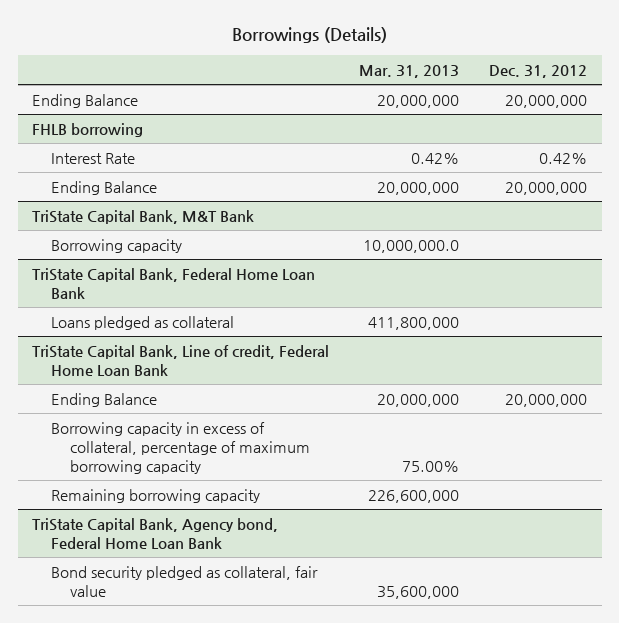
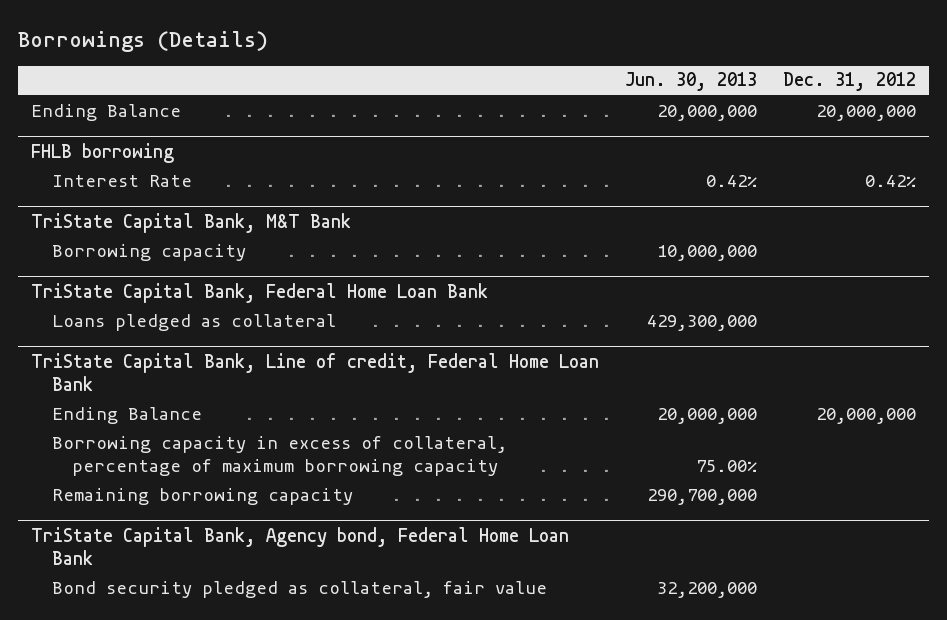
[359,64,460,78] Mar. 31, 2013 -> none
none -> [624,72,757,92] Jun. 30, 2013
[51,180,158,195] Ending Balance -> none

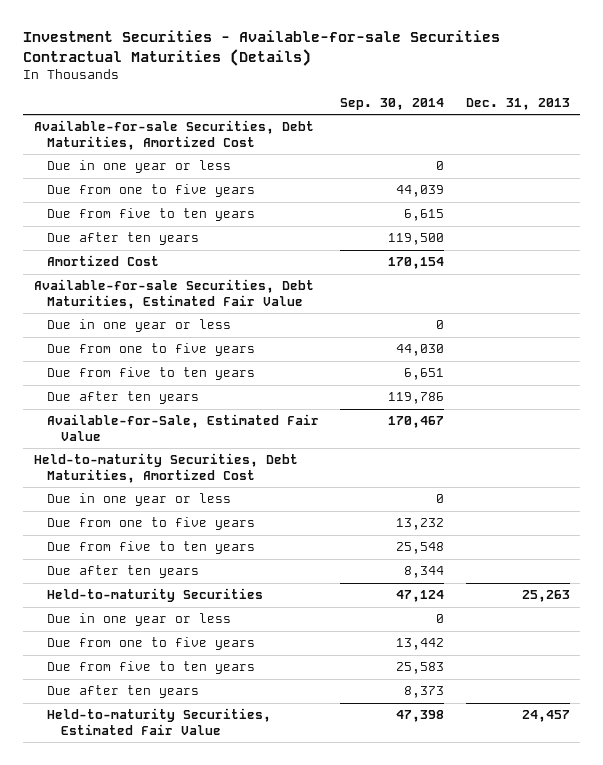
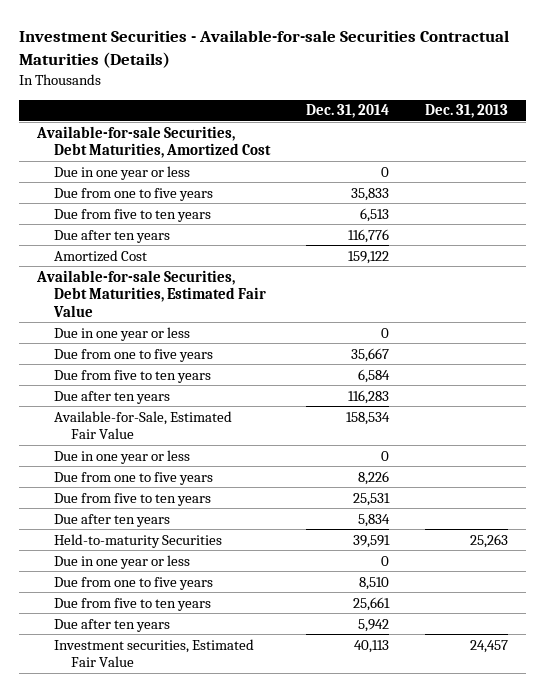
[340,98,445,111] Sep. 30, 2014 -> none
none -> [305,104,389,119] Dec. 31, 2014
[33,453,298,483] Held-to-maturity Securities, Debt Maturities, Amortized Cost -> none
[47,708,272,735] Held-to-maturity Securities, Estimated Fair Value -> [53,638,254,668] Investment securities, Estimated Fair Value

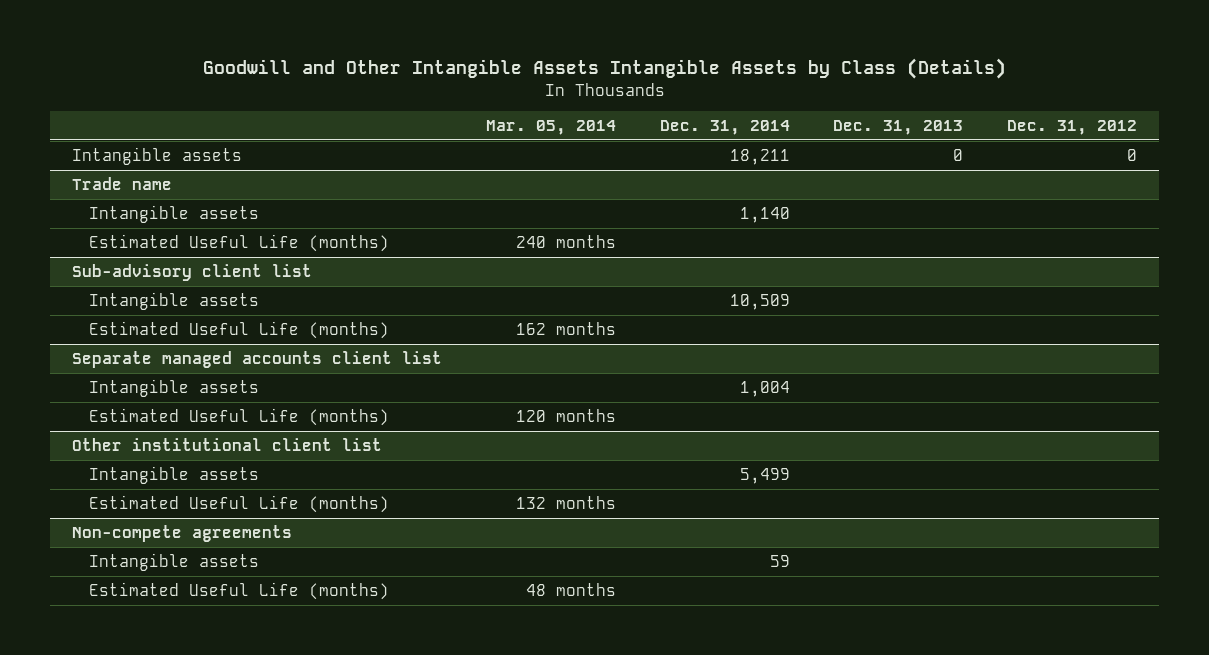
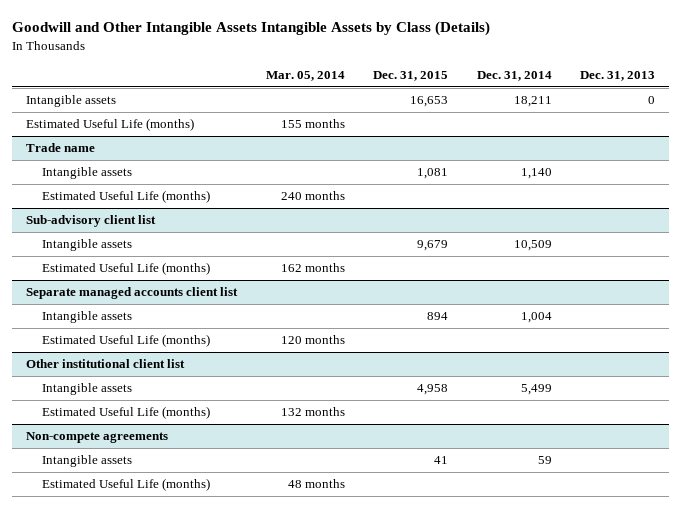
[1006,119,1137,135] Dec. 31, 2012 -> none
none -> [373,70,449,81] Dec. 31, 2015
none -> [26,118,195,132] Estimated Useful Life (months)

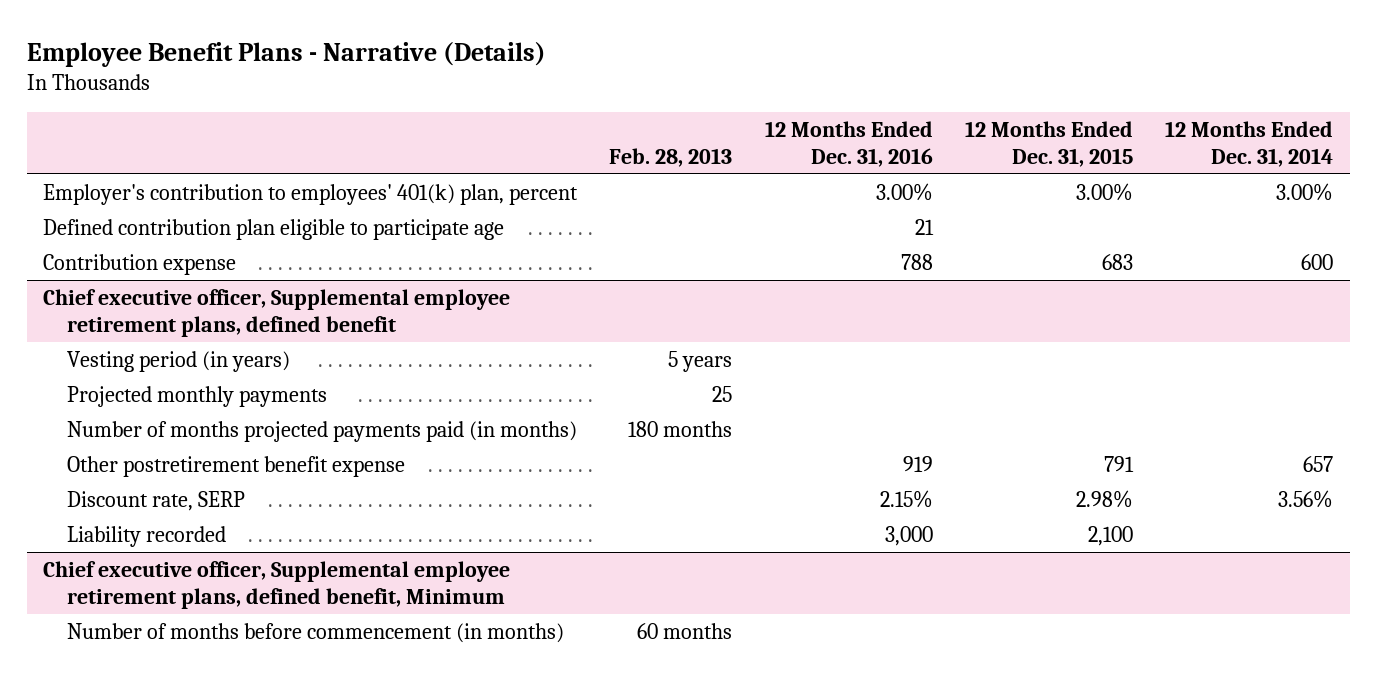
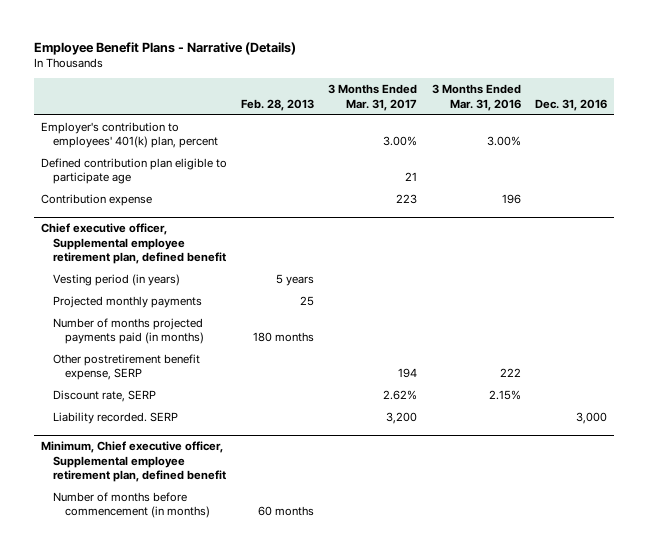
[764,121,933,167] 12 Months Ended Dec. 31, 2016 -> none
[965,121,1134,167] 12 Months Ended Dec. 31, 2015 -> none
[1165,121,1334,167] 12 Months Ended Dec. 31, 2014 -> none
none -> [328,84,418,111] 3 Months Ended Mar. 31, 2017
none -> [431,84,521,111] 3 Months Ended Mar. 31, 2016
none -> [535,98,608,111] Dec. 31, 2016
[42,289,510,337] Chief executive officer, Supplemental employee retirement plans, defined benefit -> [40,223,226,265] Chief executive officer, Supplemental employee retirement plan, defined benefit
[67,456,406,478] Other postretirement benefit expense -> [52,354,200,381] Other postretirement benefit expense, SERP
[67,526,227,548] Liability recorded -> [52,412,178,425] Liability recorded. SERP
[42,561,510,609] Chief executive officer, Supplemental employee retirement plans, defined benefit, Minimum -> [40,441,226,483] Minimum, Chief executive officer, Supplemental employee retirement plan, defined benefit

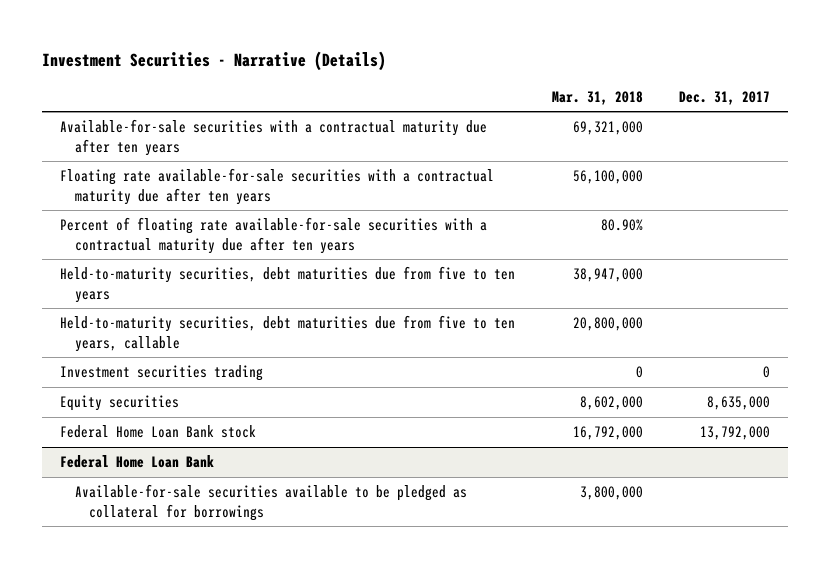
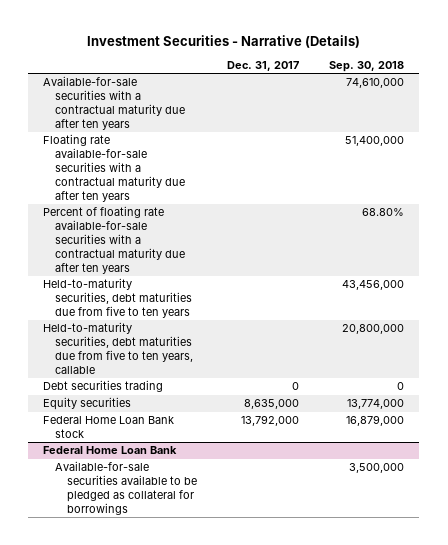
[551,90,643,105] Mar. 31, 2018 -> none
none -> [329,61,405,73] Sep. 30, 2018
[60,365,264,382] Investment securities trading -> [43,380,164,393] Debt securities trading

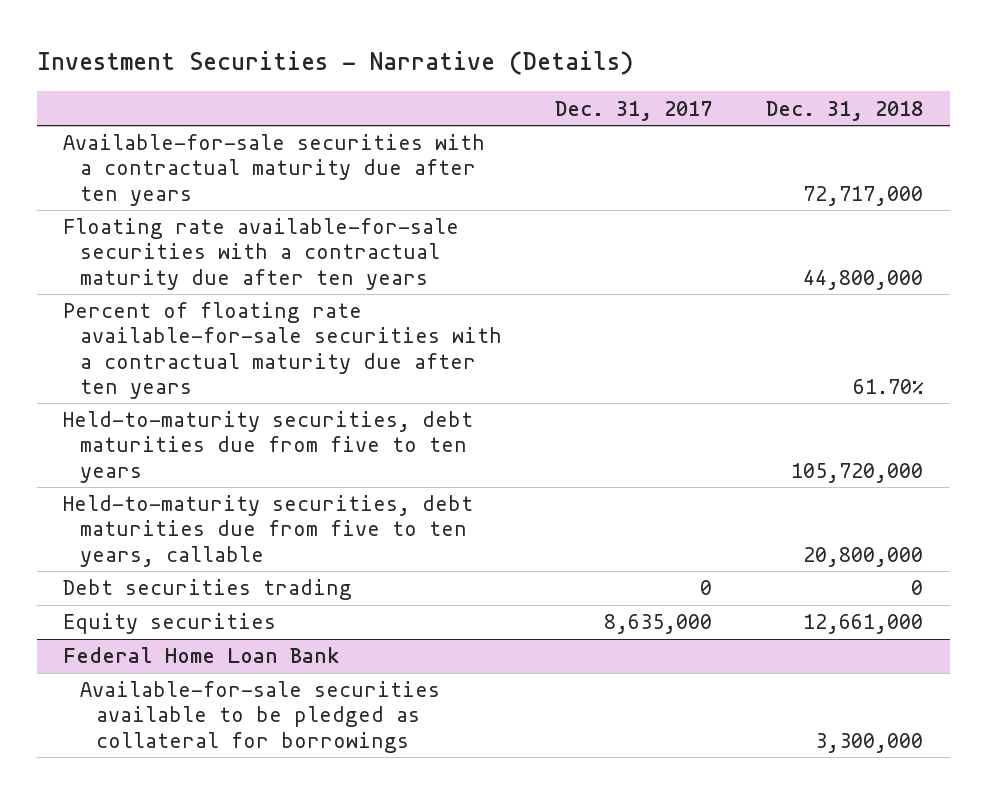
[329,61,405,73] Sep. 30, 2018 -> none
none -> [766,100,924,121] Dec. 31, 2018
[43,416,175,439] Federal Home Loan Bank stock -> none

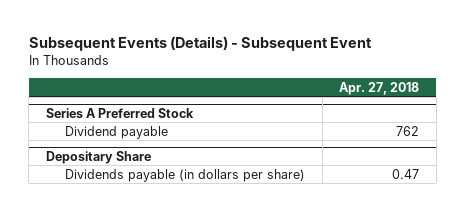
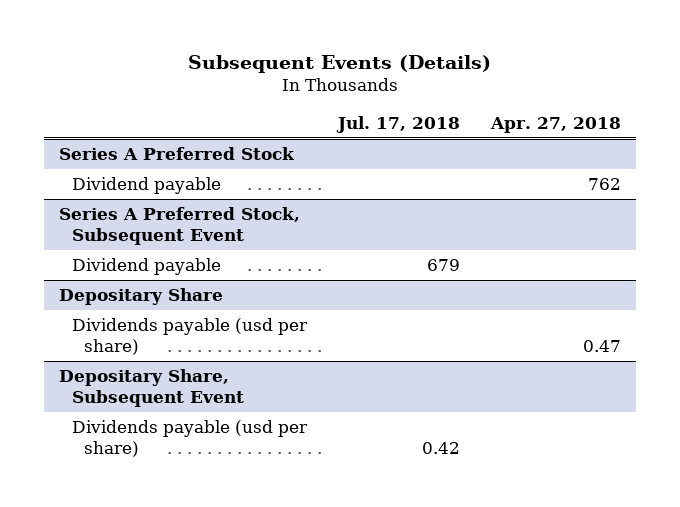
[28,36,372,52] Subsequent Events (Details) - Subsequent Event -> [188,55,492,74] Subsequent Events (Details)
none -> [335,115,460,133] Jul. 17, 2018
none -> [59,207,301,245] Series A Preferred Stock, Subsequent Event
none -> [71,258,221,276] Dividend payable
[65,168,306,182] Dividends payable (in dollars per share) -> [71,318,308,355] Dividends payable (usd per share)
none -> [59,369,244,407] Depositary Share, Subsequent Event
none -> [71,420,308,457] Dividends payable (usd per share)

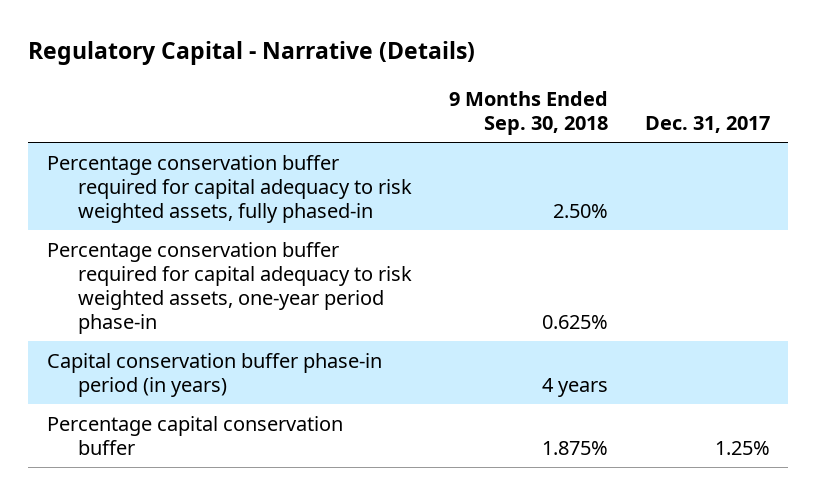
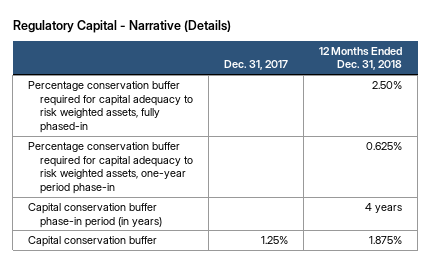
[449,91,609,136] 9 Months Ended Sep. 30, 2018 -> none
none -> [319,46,403,71] 12 Months Ended Dec. 31, 2018
[46,415,343,455] Percentage capital conservation buffer -> [28,235,158,247] Capital conservation buffer

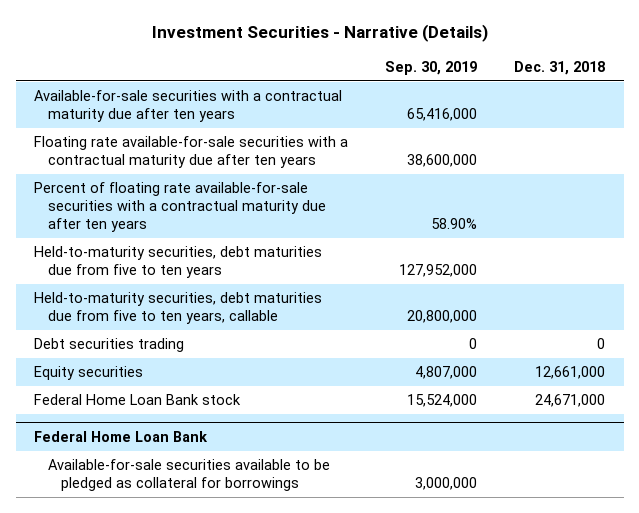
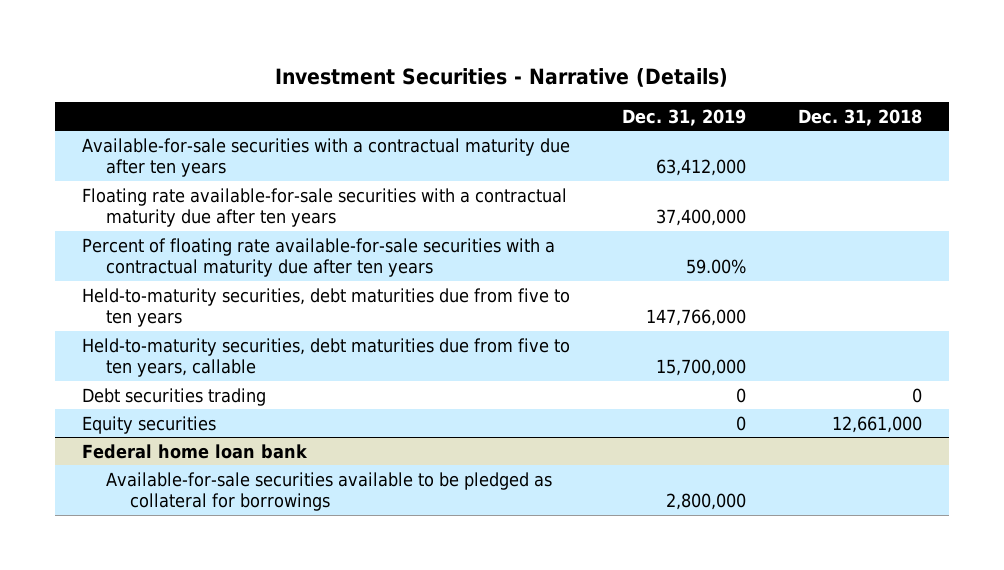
[385,61,478,76] Sep. 30, 2019 -> none
none -> [621,108,746,126] Dec. 31, 2019
[34,394,242,406] Federal Home Loan Bank stock -> none
[34,431,209,443] Federal Home Loan Bank -> [81,443,308,459] Federal home loan bank

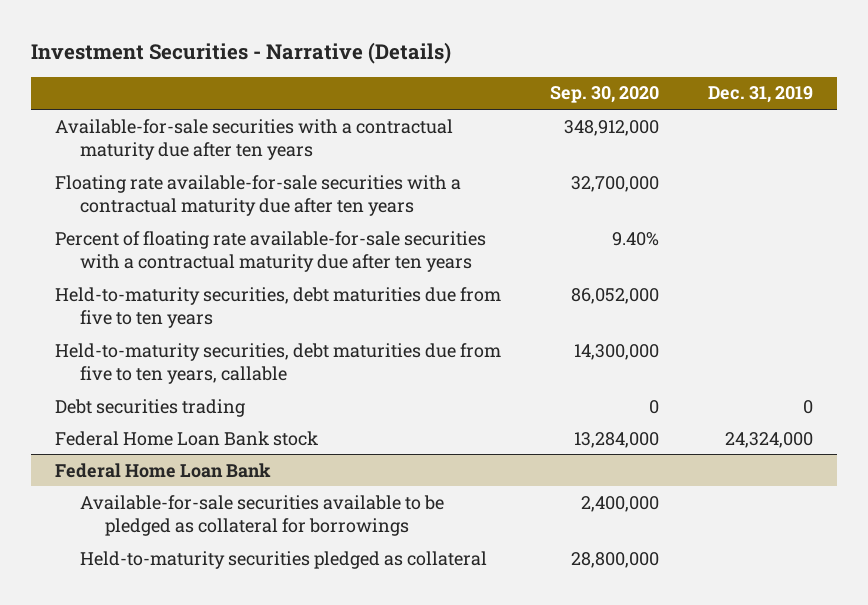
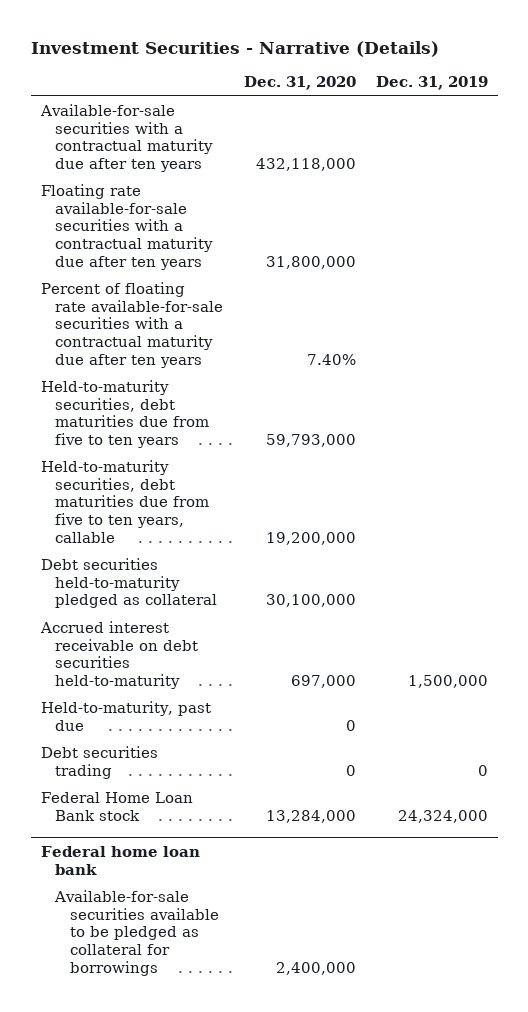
[549,86,659,104] Sep. 30, 2020 -> none
none -> [243,76,356,91] Dec. 31, 2020
none -> [40,558,218,609] Debt securities held-to-maturity pledged as collateral
none -> [39,621,199,690] Accrued interest receivable on debt securities held-to-maturity
none -> [40,701,211,731] Held-to-maturity, past due
[55,462,272,478] Federal Home Loan Bank -> [40,845,200,875] Federal home loan bank
[79,550,487,569] Held-to-maturity securities pledged as collateral -> none

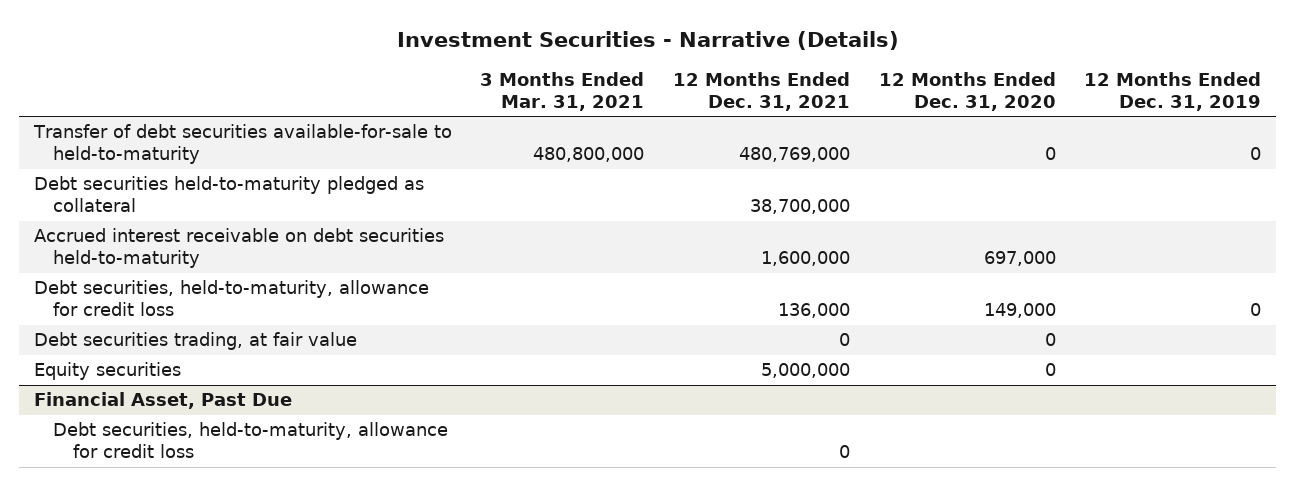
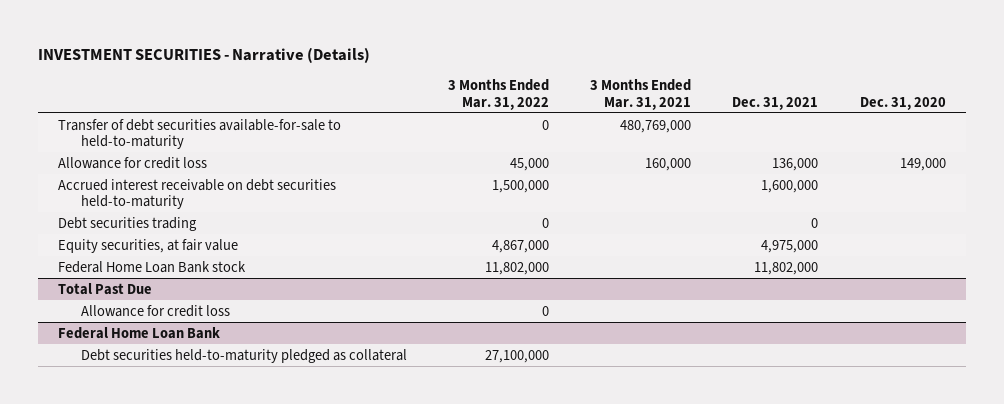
[396,30,899,50] Investment Securities - Narrative (Details) -> [37,46,370,63] INVESTMENT SECURITIES - Narrative (Details)
[672,71,850,112] 12 Months Ended Dec. 31, 2021 -> none
[878,71,1056,112] 12 Months Ended Dec. 31, 2020 -> none
[1084,71,1262,112] 12 Months Ended Dec. 31, 2019 -> none
none -> [447,79,549,110] 3 Months Ended Mar. 31, 2022
none -> [732,96,819,110] Dec. 31, 2021
none -> [859,96,946,110] Dec. 31, 2020
[33,176,424,213] Debt securities held-to-maturity pledged as collateral -> none
[533,147,645,163] 480,800,000 -> [620,119,692,133] 480,769,000
none -> [58,156,208,169] Allowance for credit loss
[33,280,429,317] Debt securities, held-to-maturity, allowance for credit loss -> none
[33,332,357,351] Debt securities trading, at fair value -> [58,216,198,231] Debt securities trading
[33,362,181,381] Equity securities -> [58,238,239,253] Equity securities, at fair value
none -> [58,260,247,273] Federal Home Loan Bank stock
[33,392,292,410] Financial Asset, Past Due -> [58,282,153,295] Total Past Due
[53,422,449,459] Debt securities, held-to-maturity, allowance for credit loss -> [80,304,230,317] Allowance for credit loss
none -> [58,326,221,339] Federal Home Loan Bank
none -> [80,348,407,363] Debt securities held-to-maturity pledged as collateral

